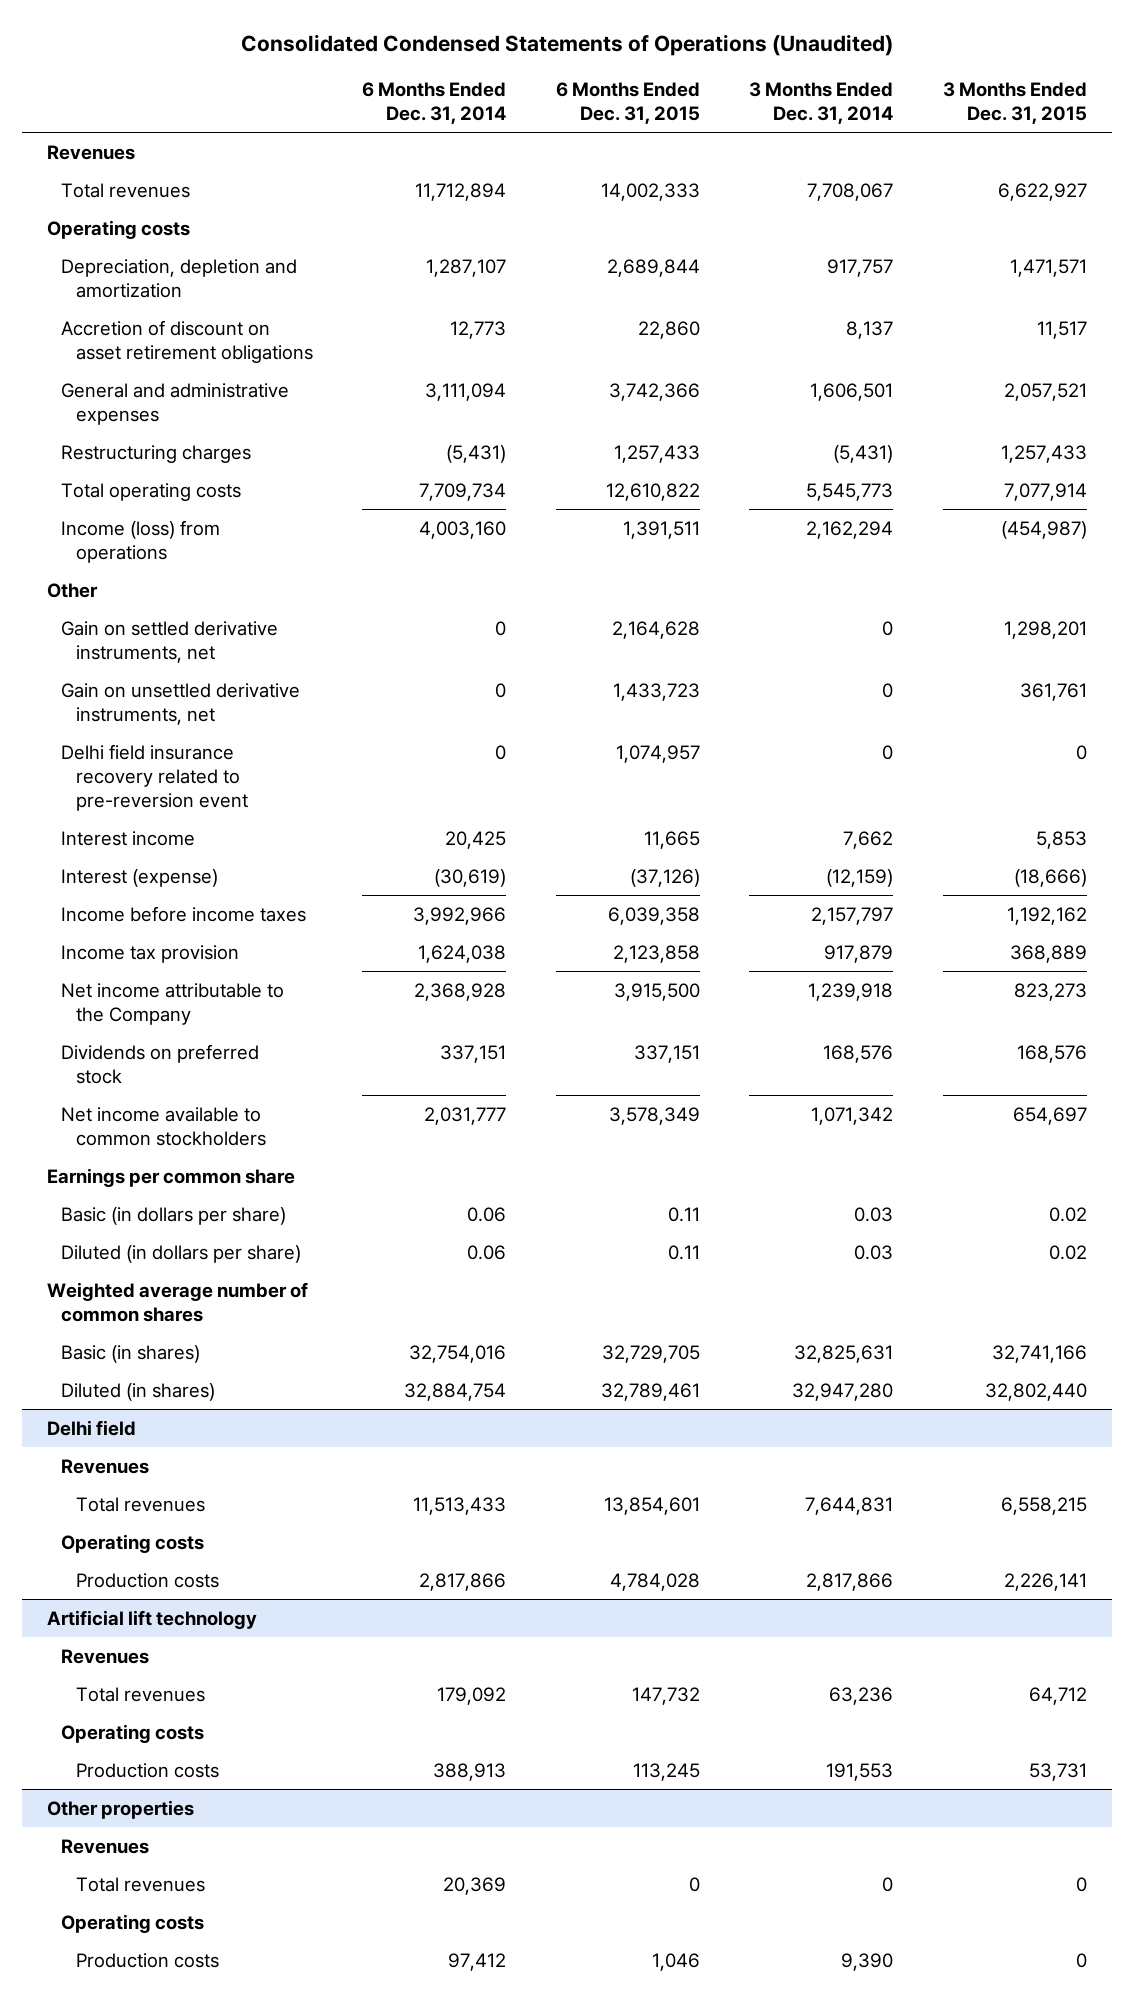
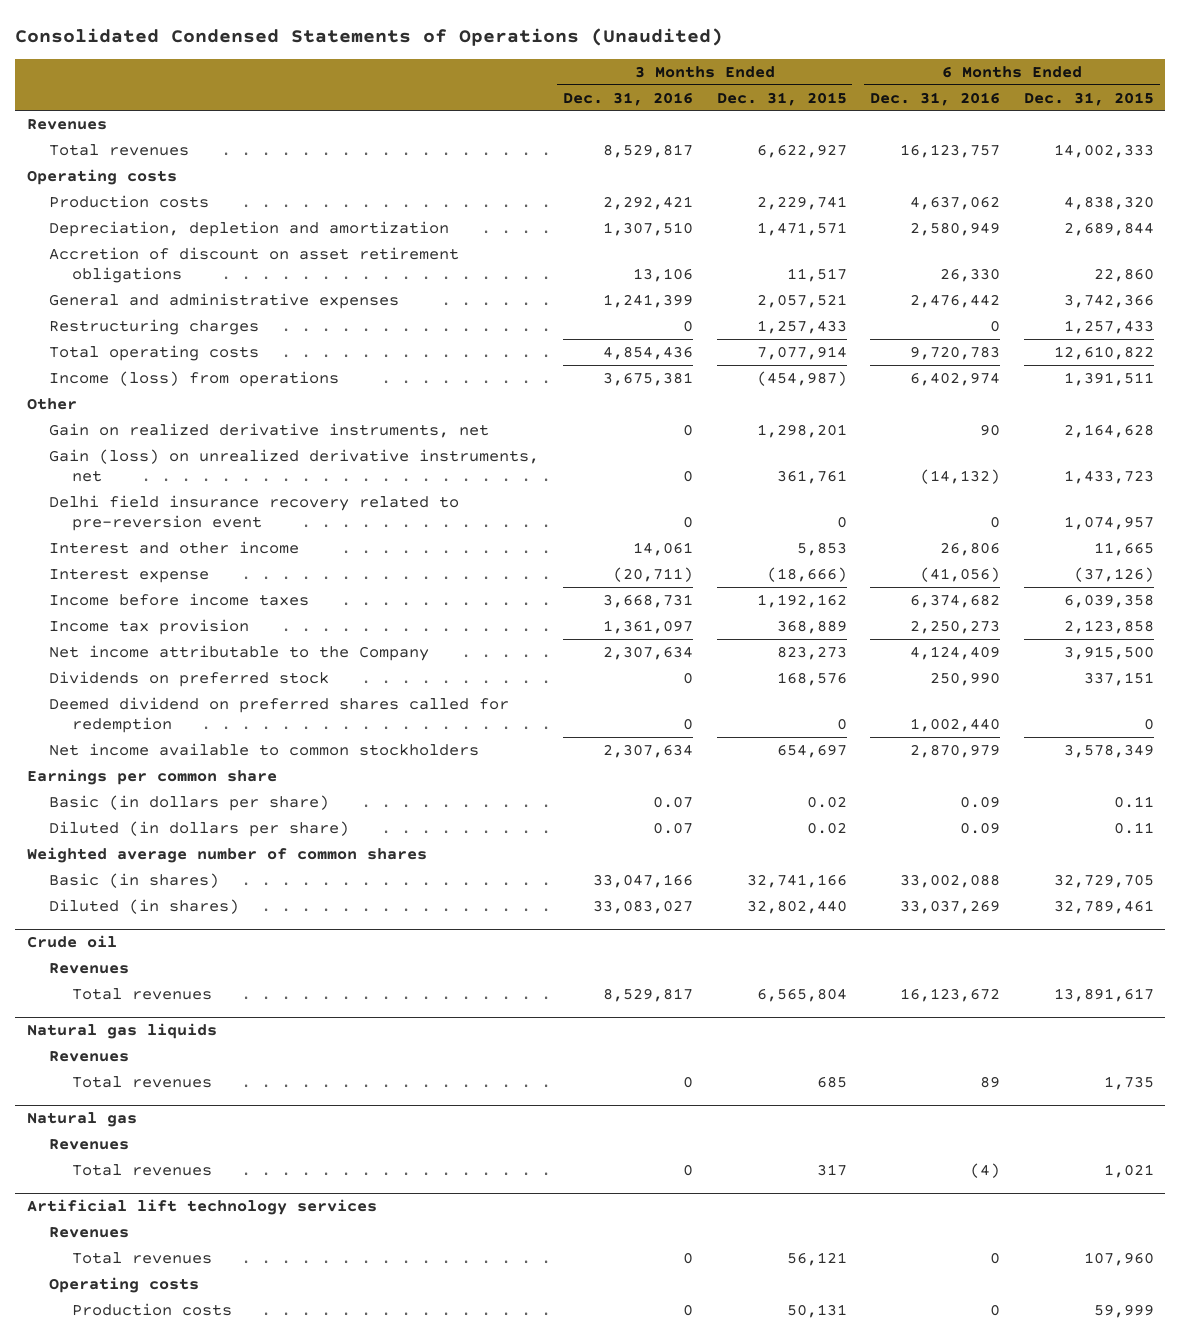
[362,81,507,124] 6 Months Ended Dec. 31, 2014 -> none
[749,81,894,124] 3 Months Ended Dec. 31, 2014 -> none
none -> [562,91,693,106] Dec. 31, 2016
none -> [870,91,1001,106] Dec. 31, 2016
none -> [49,194,210,208] Production costs
[61,620,279,663] Gain on settled derivative instruments, net -> [49,422,490,438] Gain on realized derivative instruments, net
[61,682,301,725] Gain on unsettled derivative instruments, net -> [49,448,540,483] Gain (loss) on unrealized derivative instruments, net
[61,830,196,846] Interest income -> [49,540,300,554] Interest and other income
[61,868,219,887] Interest (expense) -> [49,567,210,583] Interest expense
none -> [49,696,510,734] Deemed dividend on preferred shares called for redemption
[46,1419,136,1436] Delhi field -> none
none -> [26,935,117,949] Crude oil
[61,1533,205,1553] Operating costs -> none
[75,1572,219,1588] Production costs -> none
[46,1609,257,1629] Artificial lift technology -> none
[603,1496,700,1515] 13,854,601 -> [1053,987,1154,1002] 13,891,617
[1000,1496,1087,1515] 6,558,215 -> [756,987,847,1002] 6,565,804
none -> [26,1023,217,1040] Natural gas liquids
[61,1723,205,1743] Operating costs -> none
[75,1762,219,1778] Production costs -> none
[46,1799,194,1819] Other properties -> none
[631,1686,700,1705] 147,732 -> [1103,1075,1154,1090] 1,735
[1028,1686,1087,1705] 64,712 -> [816,1075,847,1088] 685
none -> [26,1112,137,1128] Natural gas
[688,1876,700,1892] 0 -> [1103,1163,1154,1178] 1,021
[1075,1876,1087,1892] 0 -> [816,1163,847,1176] 317
none -> [26,1199,377,1216] Artificial lift technology services
none -> [49,1226,130,1238] Revenues
none -> [71,1251,212,1264] Total revenues
[651,1952,700,1971] 1,046 -> [1093,1303,1154,1318] 59,999
[1075,1952,1087,1968] 0 -> [786,1303,847,1318] 50,131

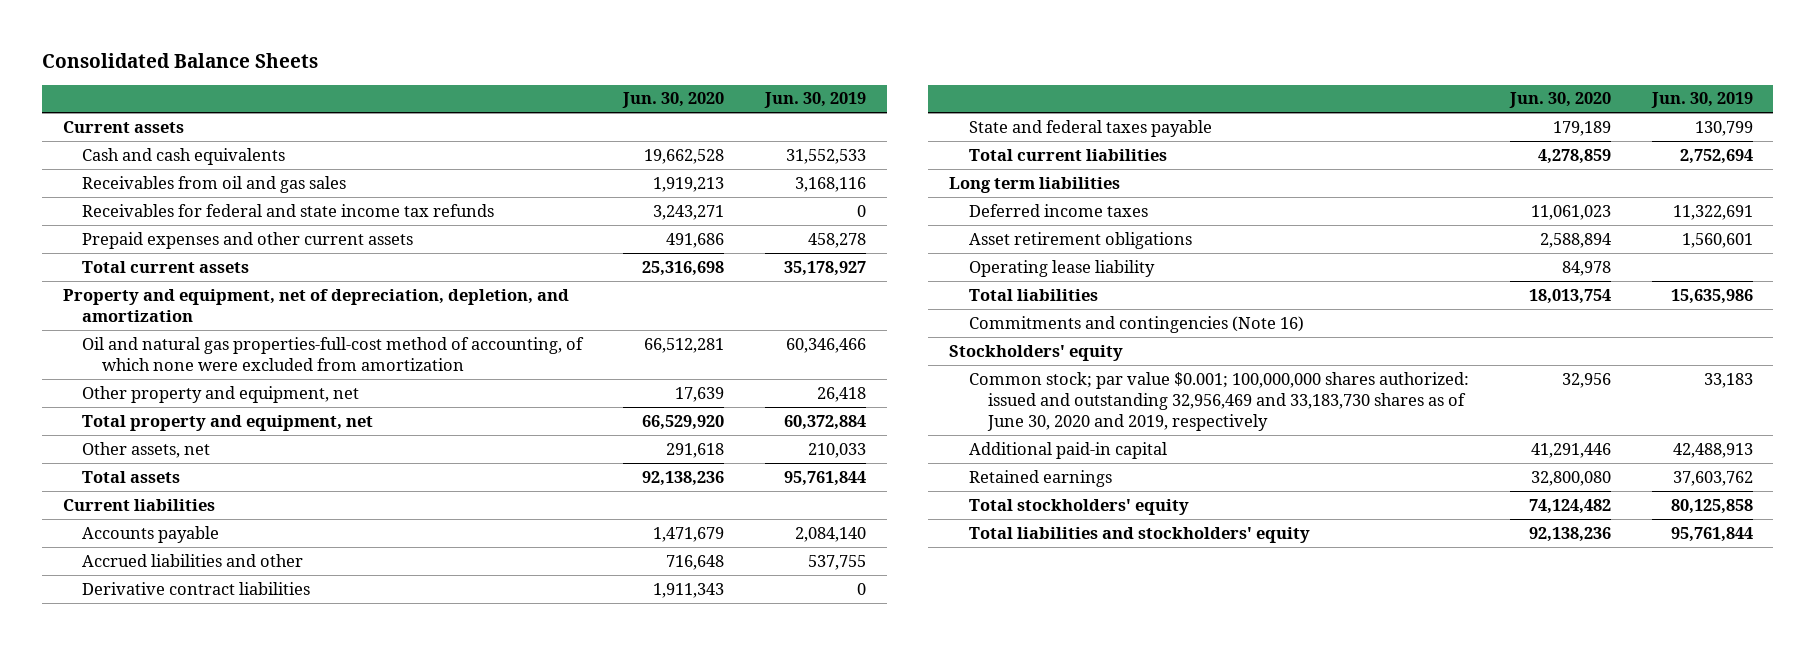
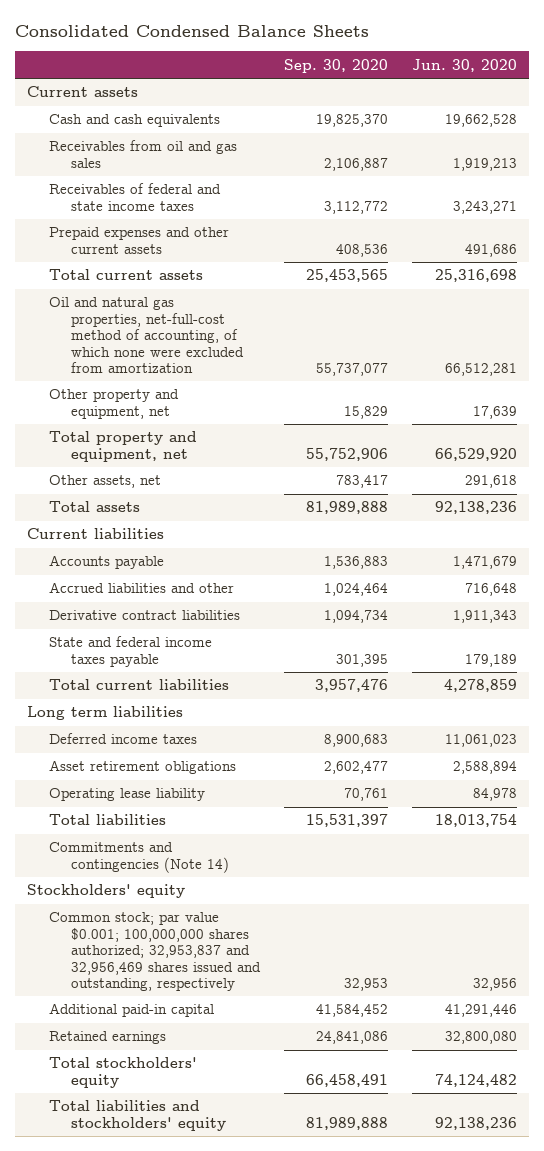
[42,52,319,68] Consolidated Balance Sheets -> [14,25,369,38] Consolidated Condensed Balance Sheets
[764,92,867,109] Jun. 30, 2019 -> none
none -> [283,58,388,73] Sep. 30, 2020
[82,203,495,217] Receivables for federal and state income tax refunds -> [48,183,221,211] Receivables of federal and state income taxes
[62,288,569,322] Property and equipment, net of depreciation, depletion, and amortization -> none
[82,336,585,371] Oil and natural gas properties-full-cost method of accounting, of which none were excluded from amortization -> [48,297,244,373] Oil and natural gas properties, net-full-cost method of accounting, of which none were excluded from amortization
[968,119,1212,137] State and federal taxes payable -> [48,636,212,667] State and federal income taxes payable
[968,315,1304,333] Commitments and contingencies (Note 16) -> [48,842,229,873] Commitments and contingencies (Note 14)
[968,371,1469,431] Common stock; par value $0.001; 100,000,000 shares authorized: issued and outstanding 32,956,469 and 33,183,730 shares as of June 30, 2020 and 2019, respectively -> [48,912,261,991] Common stock; par value $0.001; 100,000,000 shares authorized; 32,953,837 and 32,956,469 shares issued and outstanding, respectively

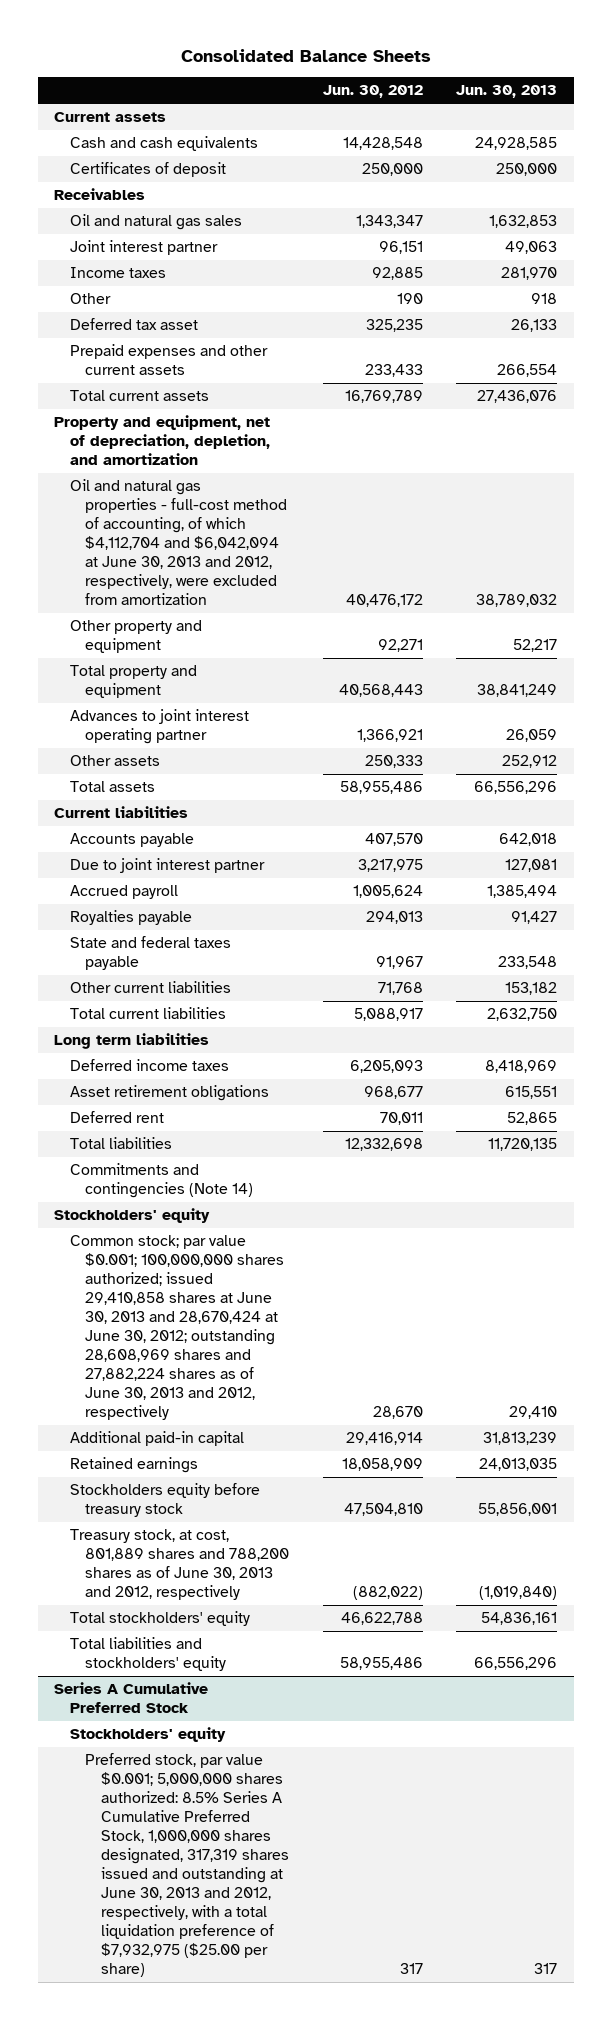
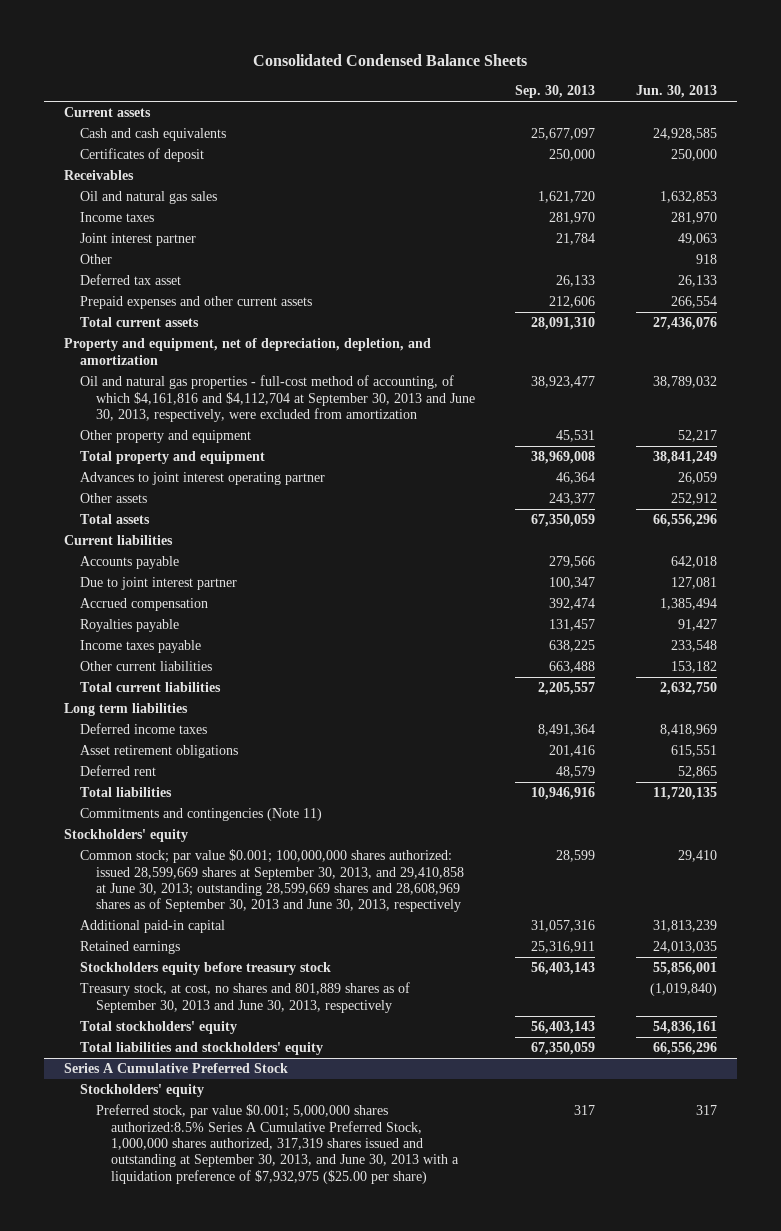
[180,48,431,62] Consolidated Balance Sheets -> [253,54,528,67] Consolidated Condensed Balance Sheets
[322,85,423,99] Jun. 30, 2012 -> none
none -> [515,85,596,99] Sep. 30, 2013
[69,240,218,256] Joint interest partner -> [79,233,196,247] Joint interest partner
[69,479,288,606] Oil and natural gas properties - full-cost method of accounting, of which $4,112,704 and $6,042,094 at June 30, 2013 and 2012, respectively, were excluded from amortization -> [79,375,475,422] Oil and natural gas properties - full-cost method of accounting, of which $4,161,816 and $4,112,704 at September 30, 2013 and June 30, 2013, respectively, were excluded from amortization
[69,885,178,900] Accrued payroll -> [79,598,208,612] Accrued compensation
[69,936,231,971] State and federal taxes payable -> [79,640,201,654] Income taxes payable
[69,1163,254,1199] Commitments and contingencies (Note 14) -> [79,808,322,822] Commitments and contingencies (Note 11)
[69,1235,285,1421] Common stock; par value $0.001; 100,000,000 shares authorized; issued 29,410,858 shares at June 30, 2013 and 28,670,424 at June 30, 2012; outstanding 28,608,969 shares and 27,882,224 shares as of June 30, 2013 and 2012, respectively -> [79,849,464,913] Common stock; par value $0.001; 100,000,000 shares authorized: issued 28,599,669 shares at September 30, 2013, and 29,410,858 at June 30, 2013; outstanding 28,599,669 shares and 28,608,969 shares as of September 30, 2013 and June 30, 2013, respectively
[69,1529,290,1601] Treasury stock, at cost, 801,889 shares and 788,200 shares as of June 30, 2013 and 2012, respectively -> [79,982,410,1013] Treasury stock, at cost, no shares and 801,889 shares as of September 30, 2013 and June 30, 2013, respectively
[85,1753,289,1978] Preferred stock, par value $0.001; 5,000,000 shares authorized: 8.5% Series A Cumulative Preferred Stock, 1,000,000 shares designated, 317,319 shares issued and outstanding at June 30, 2013 and 2012, respectively, with a total liquidation preference of $7,932,975 ($25.00 per share) -> [95,1104,460,1184] Preferred stock, par value $0.001; 5,000,000 shares authorized:8.5% Series A Cumulative Preferred Stock, 1,000,000 shares authorized, 317,319 shares issued and outstanding at September 30, 2013, and June 30, 2013 with a liquidation preference of $7,932,975 ($25.00 per share)

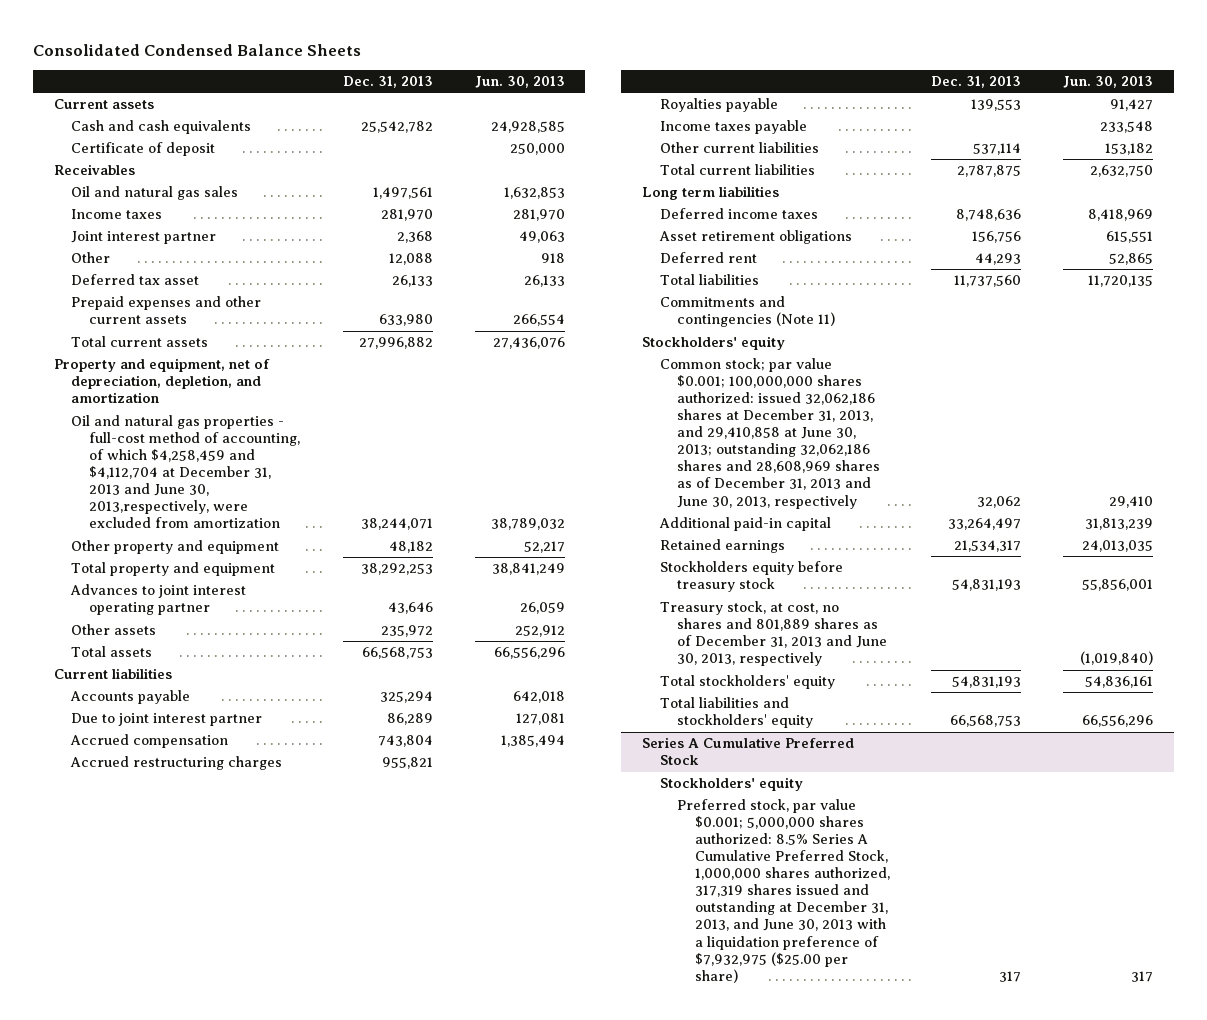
[515,85,596,99] Sep. 30, 2013 -> none
none -> [343,76,434,89] Dec. 31, 2013
[79,148,204,163] Certificates of deposit -> [71,142,216,157] Certificate of deposit
[79,375,475,422] Oil and natural gas properties - full-cost method of accounting, of which $4,161,816 and $4,112,704 at September 30, 2013 and June 30, 2013, respectively, were excluded from amortization -> [71,415,301,529] Oil and natural gas properties - full-cost method of accounting, of which $4,258,459 and $4,112,704 at December 31, 2013 and June 30, 2013,respectively, were excluded from amortization
none -> [70,756,283,771] Accrued restructuring charges
[79,849,464,913] Common stock; par value $0.001; 100,000,000 shares authorized: issued 28,599,669 shares at September 30, 2013, and 29,410,858 at June 30, 2013; outstanding 28,599,669 shares and 28,608,969 shares as of September 30, 2013 and June 30, 2013, respectively -> [659,358,881,509] Common stock; par value $0.001; 100,000,000 shares authorized: issued 32,062,186 shares at December 31, 2013, and 29,410,858 at June 30, 2013; outstanding 32,062,186 shares and 28,608,969 shares as of December 31, 2013 and June 30, 2013, respectively
[79,982,410,1013] Treasury stock, at cost, no shares and 801,889 shares as of September 30, 2013 and June 30, 2013, respectively -> [659,601,888,667] Treasury stock, at cost, no shares and 801,889 shares as of December 31, 2013 and June 30, 2013, respectively
[95,1104,460,1184] Preferred stock, par value $0.001; 5,000,000 shares authorized:8.5% Series A Cumulative Preferred Stock, 1,000,000 shares authorized, 317,319 shares issued and outstanding at September 30, 2013, and June 30, 2013 with a liquidation preference of $7,932,975 ($25.00 per share) -> [677,799,891,983] Preferred stock, par value $0.001; 5,000,000 shares authorized: 8.5% Series A Cumulative Preferred Stock, 1,000,000 shares authorized, 317,319 shares issued and outstanding at December 31, 2013, and June 30, 2013 with a liquidation preference of $7,932,975 ($25.00 per share)

